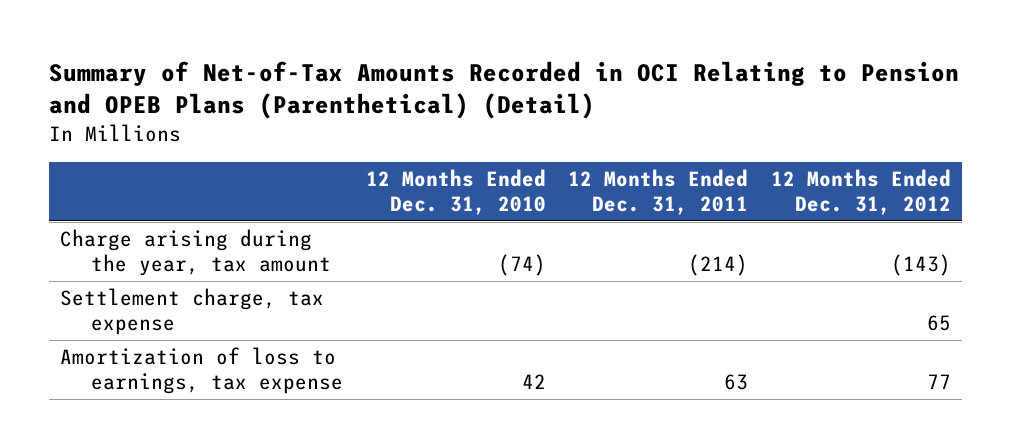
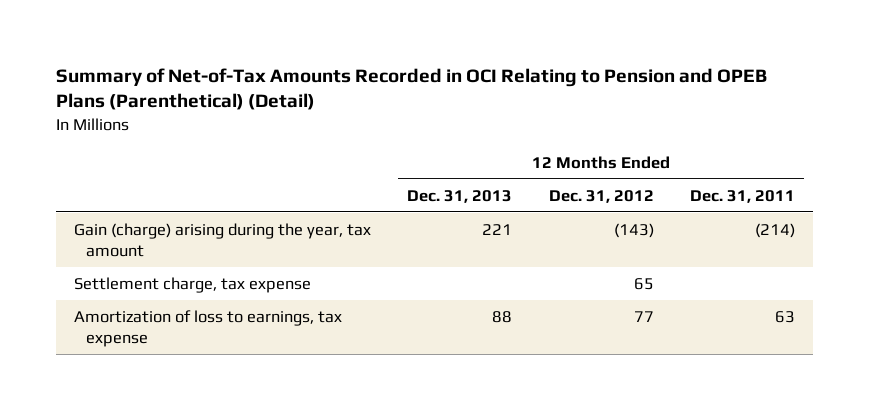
[365,168,546,215] 12 Months Ended Dec. 31, 2010 -> none
none -> [407,189,513,203] Dec. 31, 2013
[59,229,332,277] Charge arising during the year, tax amount -> [74,222,372,257] Gain (charge) arising during the year, tax amount

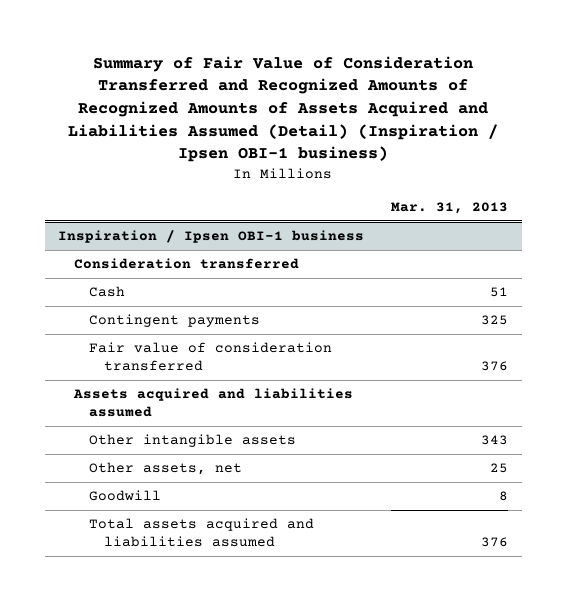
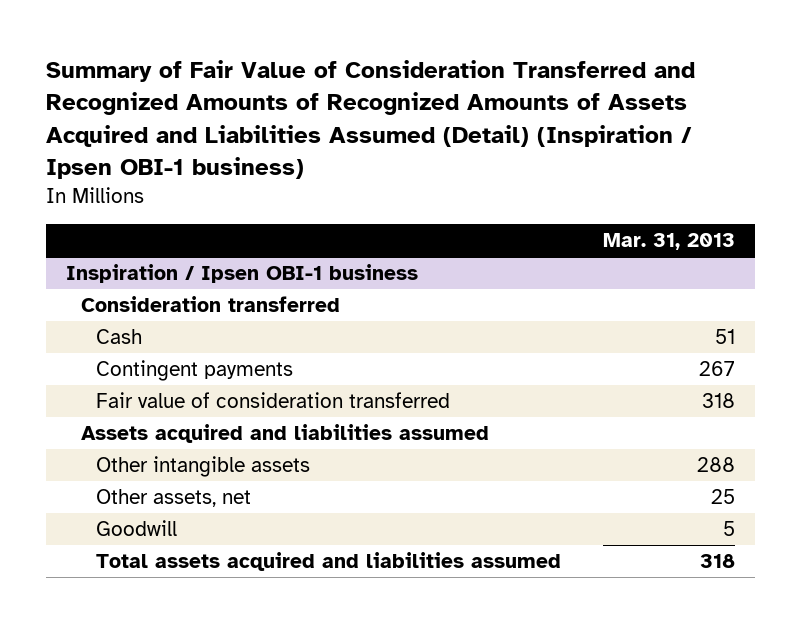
[481,315,509,326] 325 -> [698,361,735,377] 267
[481,360,509,371] 376 -> [701,393,735,409] 318
[481,435,509,446] 343 -> [696,457,735,473] 288
[499,491,509,502] 8 -> [722,521,735,537] 5
[481,536,509,547] 376 -> [699,554,735,569] 318

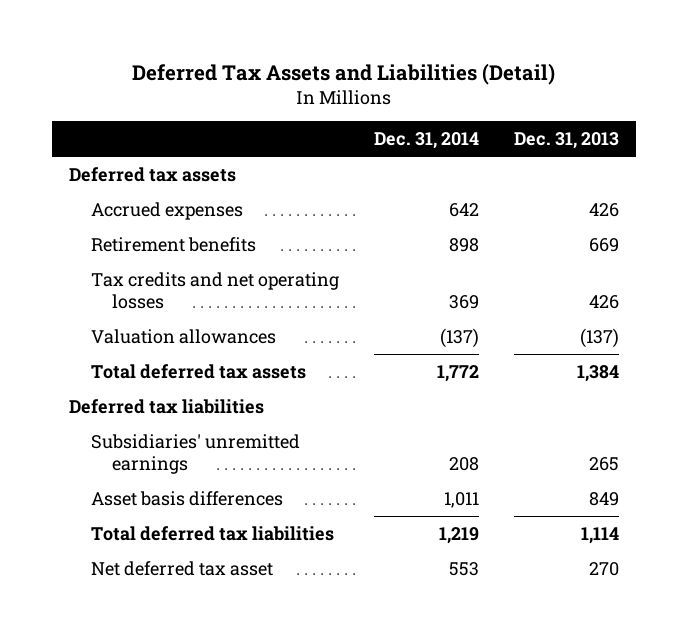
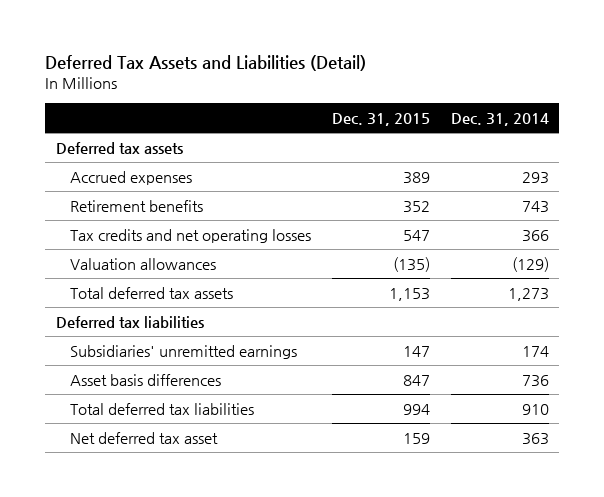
[513,132,619,150] Dec. 31, 2013 -> none
none -> [331,112,430,126] Dec. 31, 2015
[448,202,479,217] 642 -> [521,171,549,184] 293
[448,237,479,252] 898 -> [521,200,549,213] 743
[448,295,479,310] 369 -> [521,229,549,242] 366
[439,327,479,348] (137) -> [511,256,549,272] (129)
[436,364,479,382] 1,772 -> [507,287,549,301] 1,273
[448,457,479,472] 208 -> [521,345,549,357] 174
[443,491,479,508] 1,011 -> [521,374,549,387] 736
[438,526,479,544] 1,219 -> [521,403,549,415] 910
[448,561,479,576] 553 -> [521,432,549,445] 363

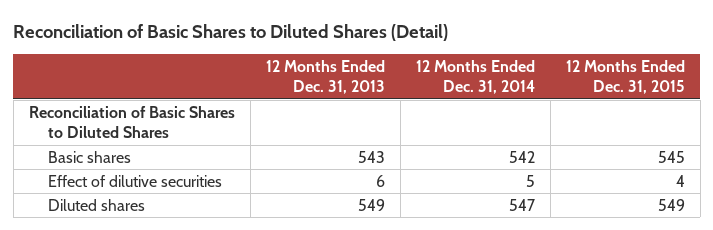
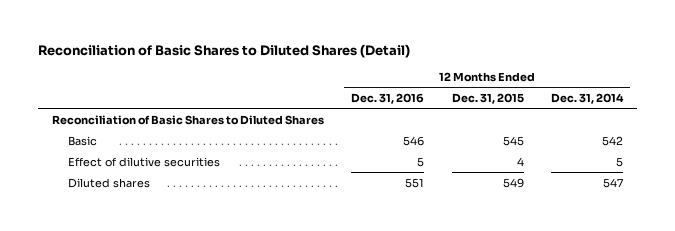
[265,59,385,95] 12 Months Ended Dec. 31, 2013 -> none
none -> [351,93,425,105] Dec. 31, 2016
[48,150,132,163] Basic shares -> [67,135,97,146] Basic

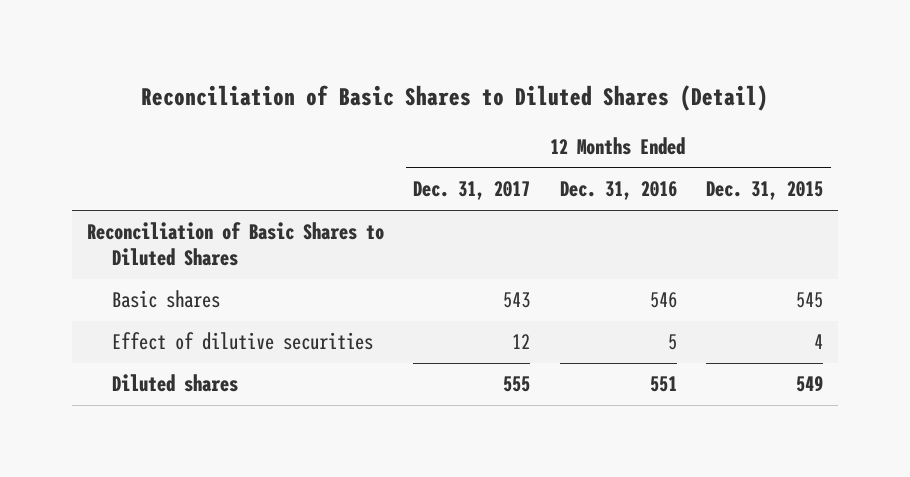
[551,93,625,105] Dec. 31, 2014 -> none
none -> [413,181,531,201] Dec. 31, 2017
[67,135,97,146] Basic -> [112,290,221,309] Basic shares

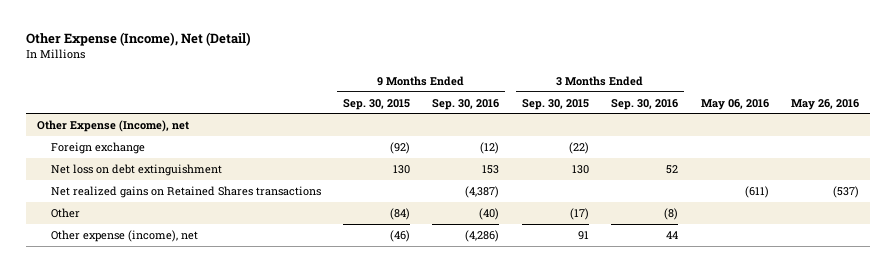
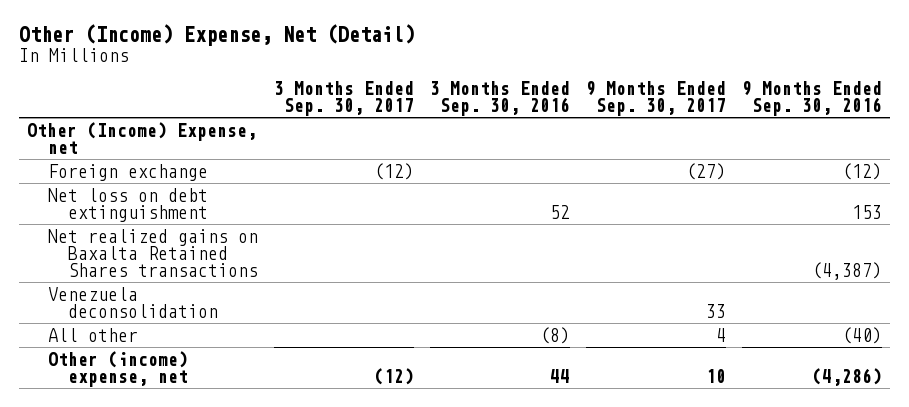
[25,32,251,47] Other Expense (Income), Net (Detail) -> [19,24,416,47] Other (Income) Expense, Net (Detail)
[342,98,410,110] Sep. 30, 2015 -> none
[521,98,589,110] Sep. 30, 2015 -> none
[700,98,769,110] May 06, 2016 -> none
[790,98,859,110] May 26, 2016 -> none
none -> [273,81,414,117] 3 Months Ended Sep. 30, 2017
none -> [585,81,726,117] 9 Months Ended Sep. 30, 2017
[37,119,190,132] Other Expense (Income), net -> [27,121,258,154] Other (Income) Expense, net
[50,185,321,198] Net realized gains on Retained Shares transactions -> [47,228,258,278] Net realized gains on Baxalta Retained Shares transactions
none -> [47,286,218,318] Venezuela deconsolidation
[50,207,80,218] Other -> [47,327,138,342] All other
[50,229,198,242] Other expense (income), net -> [47,350,188,387] Other (income) expense, net

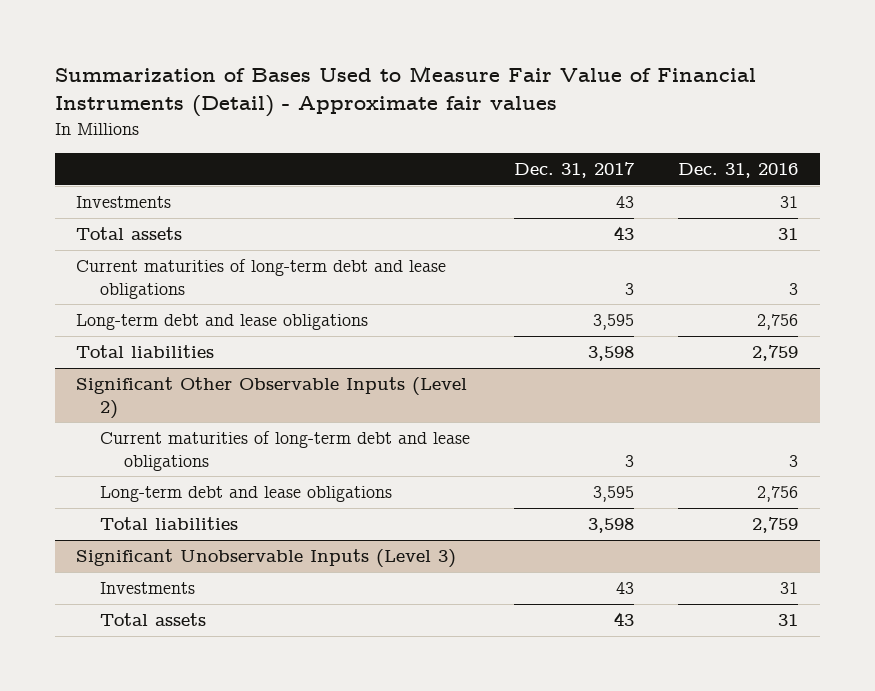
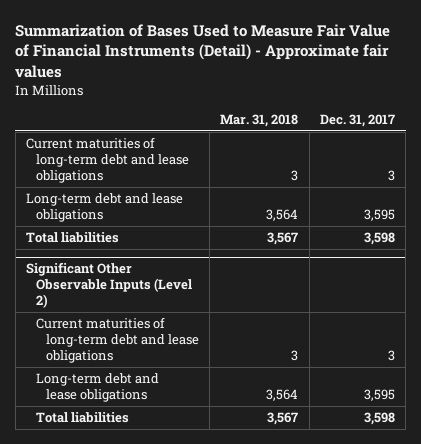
[678,162,799,178] Dec. 31, 2016 -> none
none -> [220,114,299,128] Mar. 31, 2018
[76,196,172,209] Investments -> none
[76,227,183,241] Total assets -> none
[76,549,457,569] Significant Unobservable Inputs (Level 3) -> none
[100,582,196,595] Investments -> none
[100,613,207,627] Total assets -> none

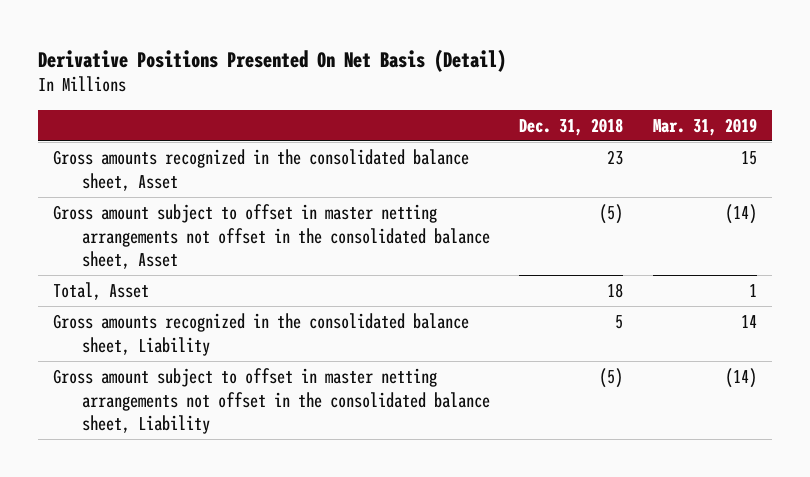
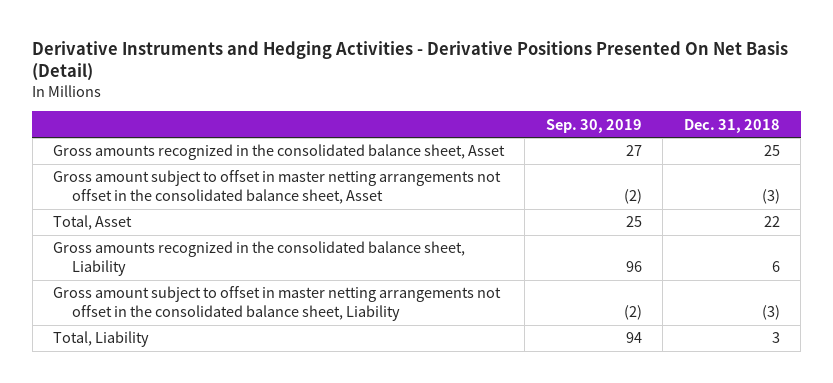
[37,48,506,72] Derivative Positions Presented On Net Basis (Detail) -> [32,40,789,82] Derivative Instruments and Hedging Activities - Derivative Positions Presented On Net Basis (Detail)
[653,117,758,136] Mar. 31, 2019 -> none
none -> [545,118,642,133] Sep. 30, 2019
[607,149,624,165] 23 -> [763,145,780,157] 25
[599,203,624,224] (5) -> [761,188,780,204] (3)
[607,282,624,298] 18 -> [763,216,780,228] 22
[615,314,624,329] 5 -> [771,260,780,272] 6
[599,367,624,388] (5) -> [761,304,780,320] (3)
none -> [52,331,149,348] Total, Liability

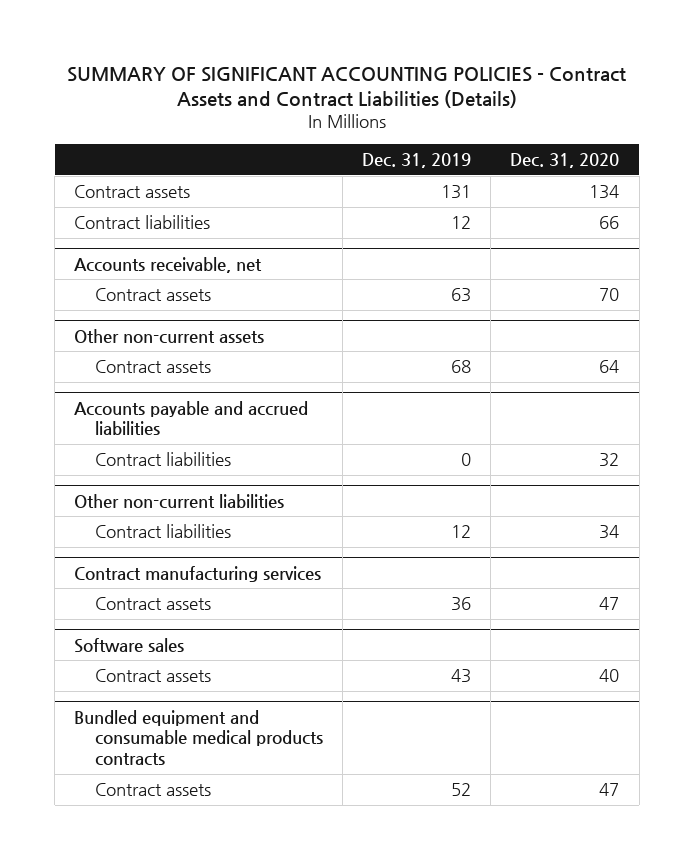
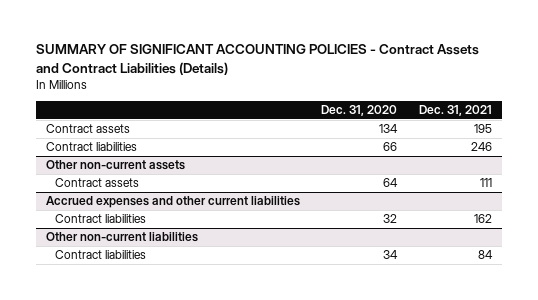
[362,152,472,168] Dec. 31, 2019 -> none
none -> [418,105,492,117] Dec. 31, 2021
[74,256,263,273] Accounts receivable, net -> none
[94,288,211,302] Contract assets -> none
[74,400,309,436] Accounts payable and accrued liabilities -> [46,196,301,209] Accrued expenses and other current liabilities
[74,565,322,582] Contract manufacturing services -> none
[94,597,211,611] Contract assets -> none
[74,637,185,653] Software sales -> none
[94,669,211,683] Contract assets -> none
[74,709,323,767] Bundled equipment and consumable medical products contracts -> none
[94,783,211,797] Contract assets -> none

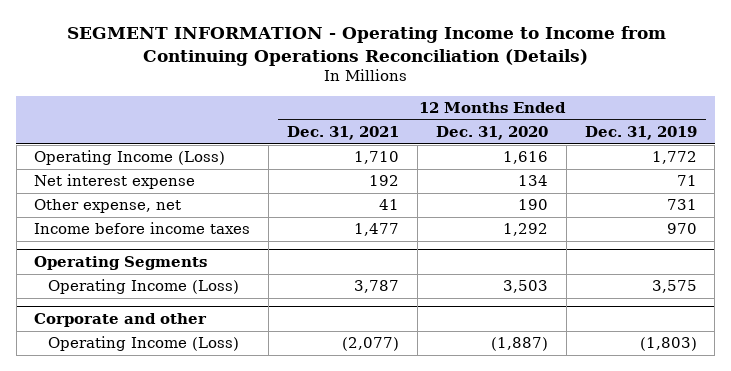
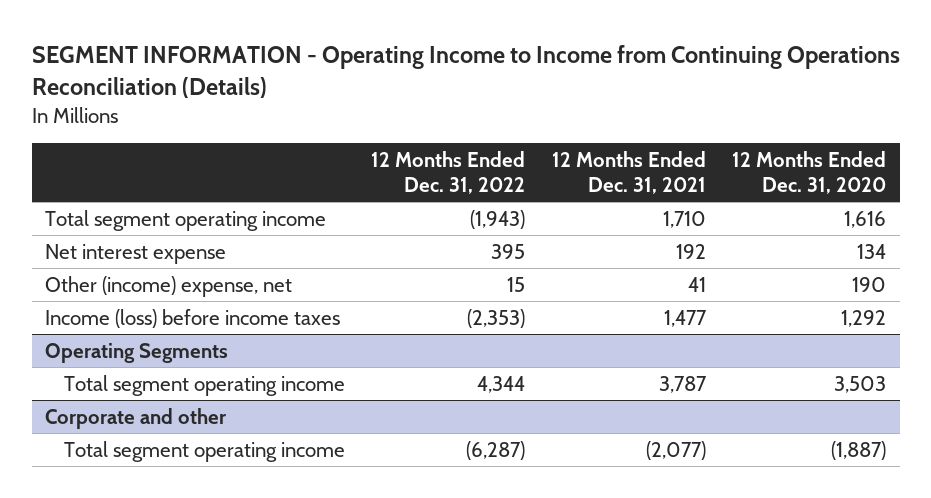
[584,125,697,140] Dec. 31, 2019 -> none
none -> [371,150,526,194] 12 Months Ended Dec. 31, 2022
[34,150,226,166] Operating Income (Loss) -> [44,209,326,231] Total segment operating income
[34,199,182,214] Other expense, net -> [44,275,292,297] Other (income) expense, net
[34,222,251,235] Income before income taxes -> [44,308,340,328] Income (loss) before income taxes
[47,279,239,295] Operating Income (Loss) -> [63,374,345,396] Total segment operating income
[47,336,239,352] Operating Income (Loss) -> [63,440,345,462] Total segment operating income

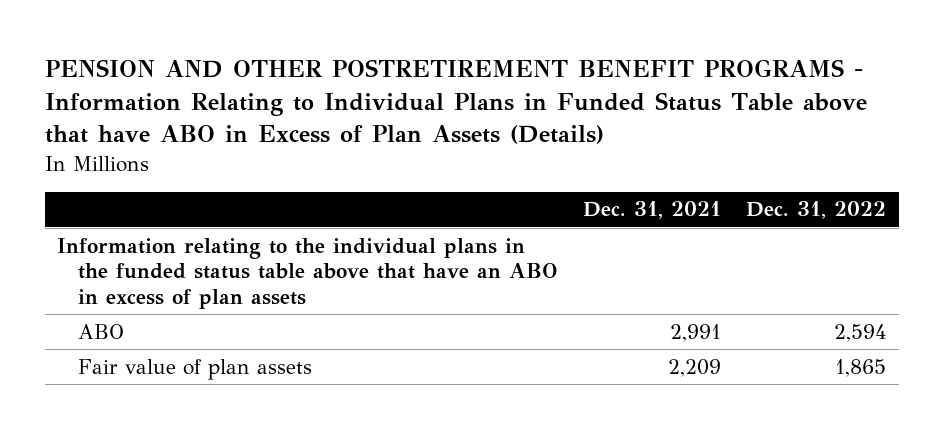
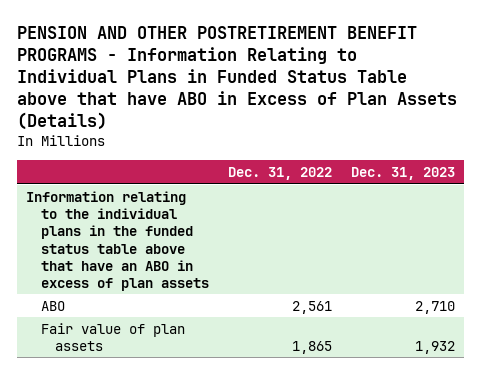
[582,201,721,220] Dec. 31, 2021 -> none
none -> [350,167,455,181] Dec. 31, 2023
[834,323,887,342] 2,594 -> [291,300,332,314] 2,561

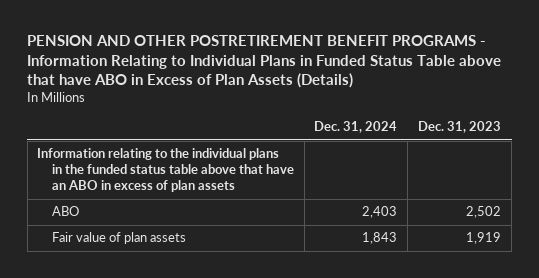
[227,167,332,181] Dec. 31, 2022 -> none
none -> [314,121,398,134] Dec. 31, 2024
[414,300,455,314] 2,710 -> [466,206,502,219] 2,502
[414,341,455,355] 1,932 -> [466,232,502,245] 1,919

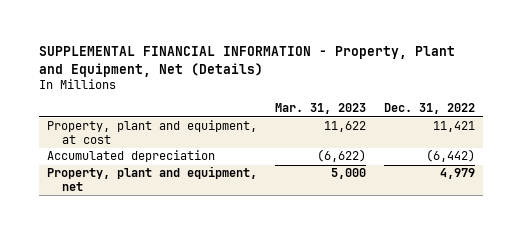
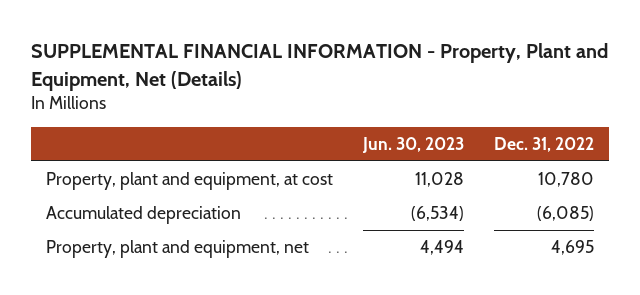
[274,103,366,115] Mar. 31, 2023 -> none
none -> [362,136,465,153] Jun. 30, 2023
[432,121,475,133] 11,421 -> [537,172,594,188] 10,780
[425,149,475,163] (6,442) -> [536,206,594,222] (6,085)
[439,168,475,180] 4,979 -> [550,240,594,256] 4,695

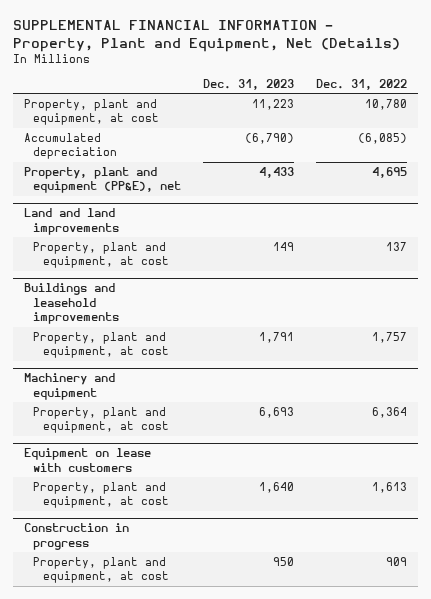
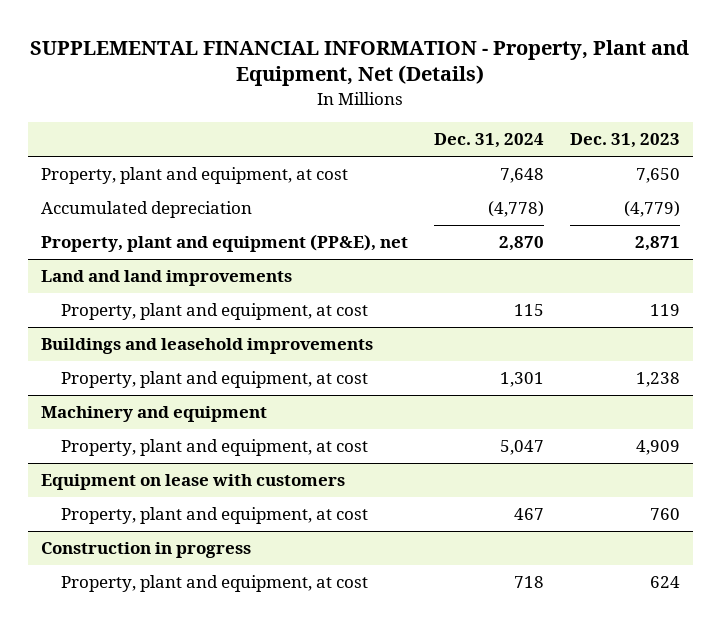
[316,78,408,90] Dec. 31, 2022 -> none
none -> [433,133,544,149] Dec. 31, 2024
[252,98,295,110] 11,223 -> [635,168,680,184] 7,650
[245,132,295,144] (6,790) -> [623,201,680,218] (4,779)
[259,166,295,178] 4,433 -> [634,236,680,252] 2,871
[273,241,295,251] 149 -> [649,304,680,317] 119
[259,331,295,343] 1,791 -> [635,372,680,388] 1,238
[259,406,295,418] 6,693 -> [635,440,680,456] 4,909
[259,481,295,493] 1,640 -> [649,508,680,521] 760
[273,556,295,566] 950 -> [649,576,680,589] 624

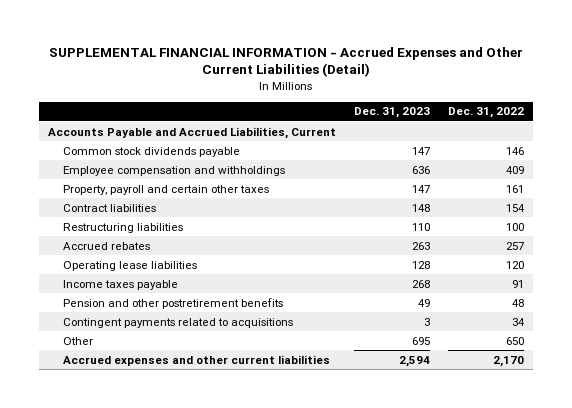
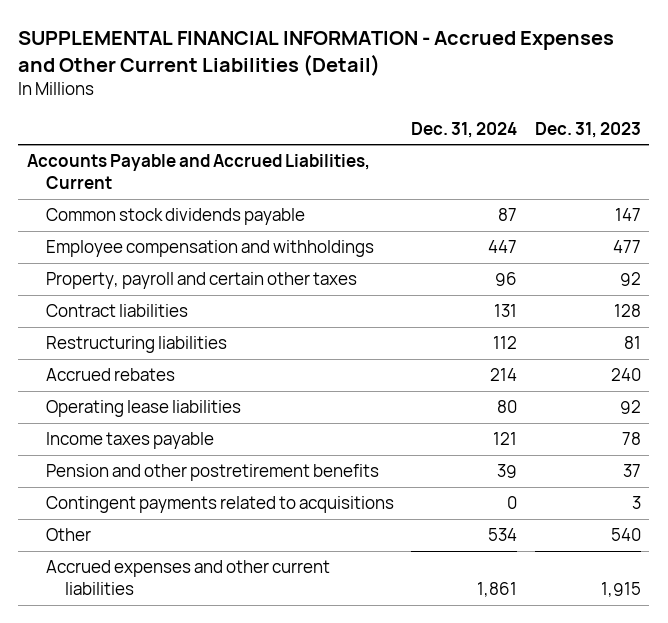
[448,107,525,119] Dec. 31, 2022 -> none
none -> [411,121,518,138] Dec. 31, 2024
[411,165,430,174] 636 -> [612,240,641,254] 477
[411,184,430,193] 147 -> [619,272,641,287] 92
[411,203,430,212] 148 -> [613,304,641,318] 128
[411,222,430,231] 110 -> [623,336,641,350] 81
[411,241,430,250] 263 -> [610,368,641,382] 240
[411,260,430,269] 128 -> [619,400,641,415] 92
[411,279,430,288] 268 -> [621,432,641,446] 78
[417,298,430,307] 49 -> [622,464,641,478] 37
[411,336,430,345] 695 -> [610,528,641,542] 540
[398,355,430,367] 2,594 -> [600,582,641,598] 1,915

